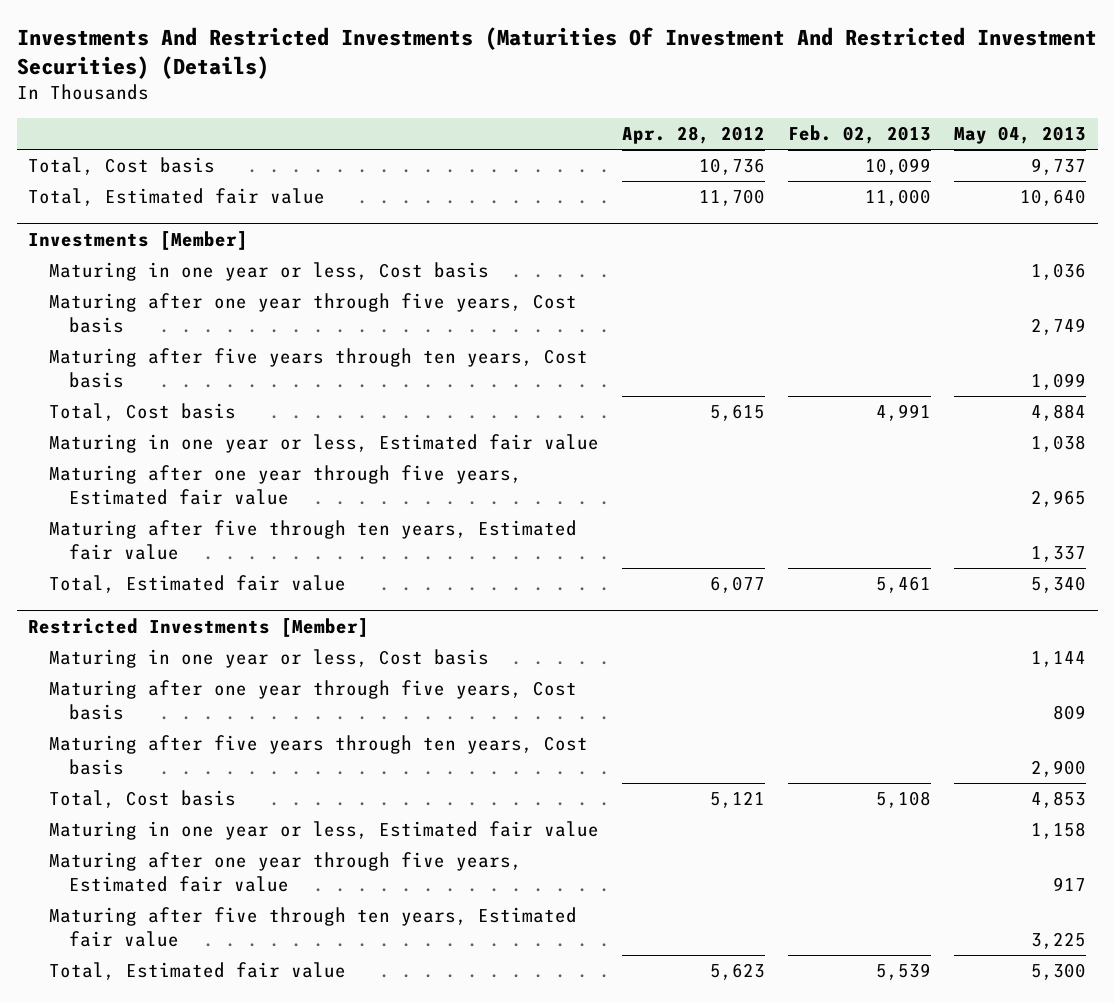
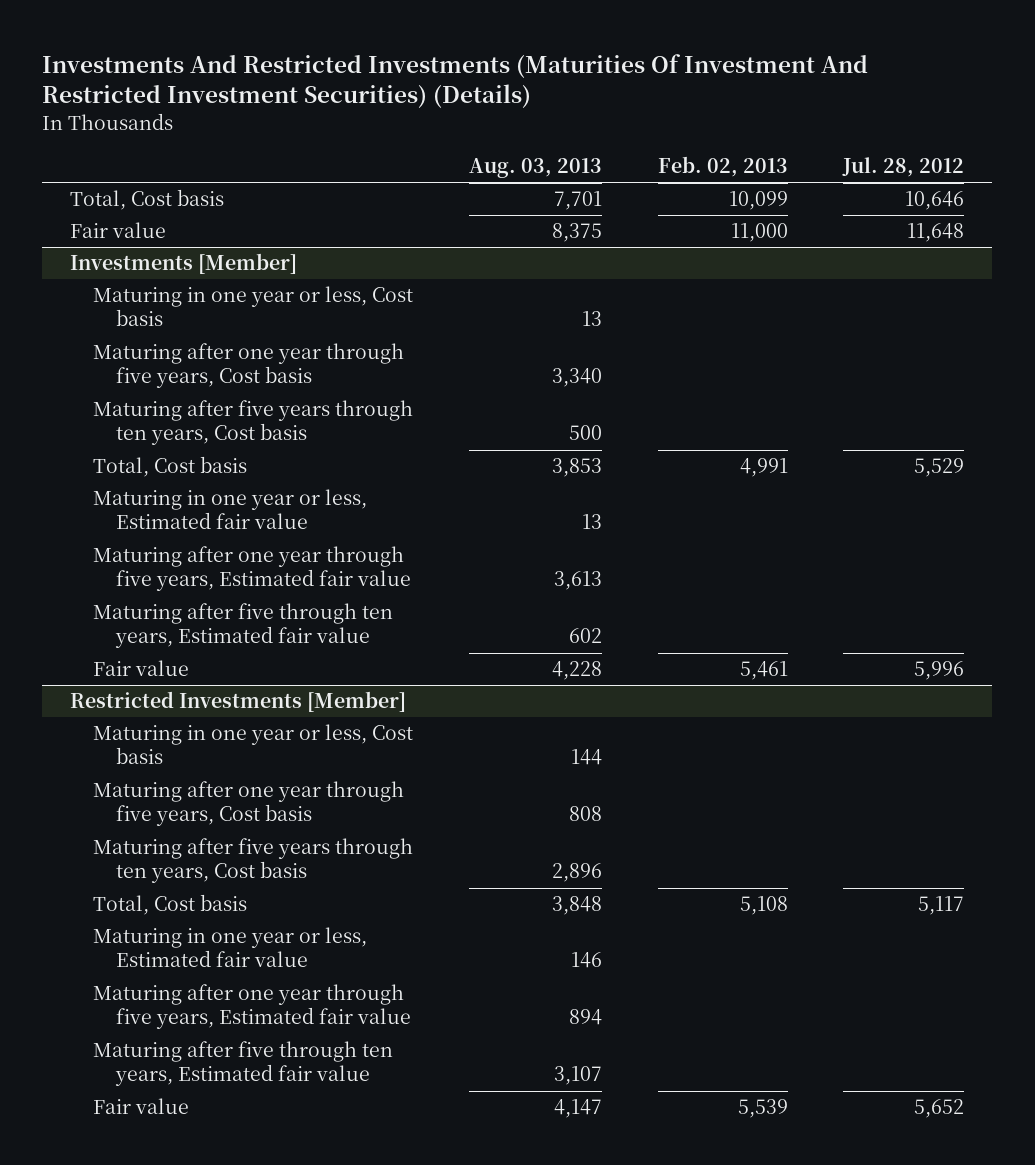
[621,126,765,145] Apr. 28, 2012 -> none
[954,126,1087,145] May 04, 2013 -> none
none -> [468,158,602,179] Aug. 03, 2013
none -> [842,157,965,178] Jul. 28, 2012
[28,188,326,207] Total, Estimated fair value -> [70,222,167,239] Fair value
[48,575,346,594] Total, Estimated fair value -> [92,660,189,677] Fair value
[48,962,346,981] Total, Estimated fair value -> [92,1098,189,1115] Fair value

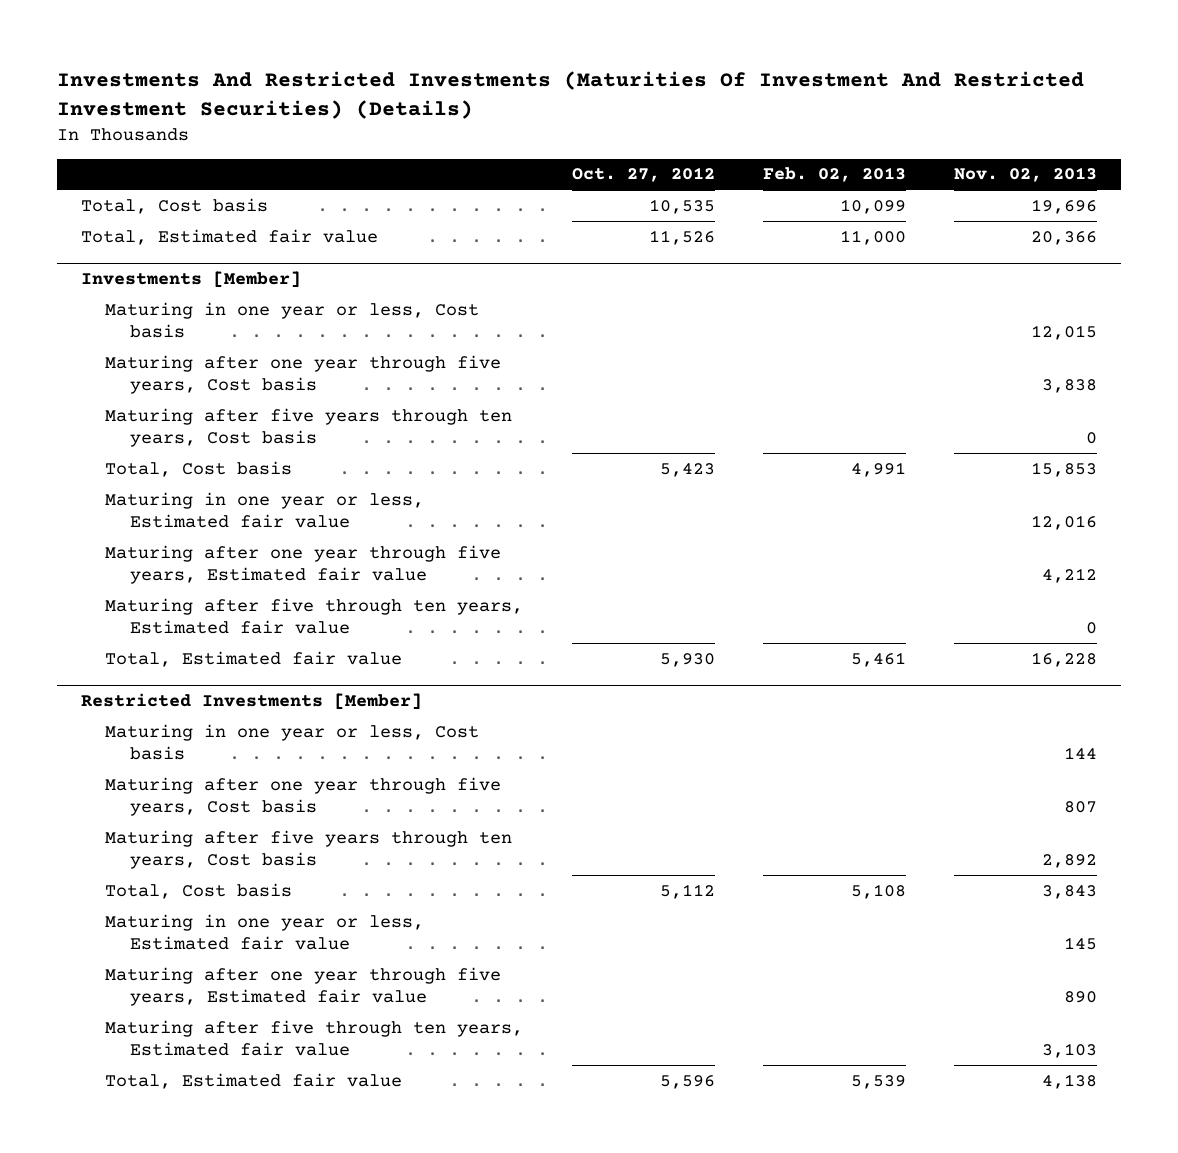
[468,158,602,179] Aug. 03, 2013 -> none
[842,157,965,178] Jul. 28, 2012 -> none
none -> [571,167,715,183] Oct. 27, 2012
none -> [954,167,1098,183] Nov. 02, 2013
[70,222,167,239] Fair value -> [81,228,379,245] Total, Estimated fair value
[92,660,189,677] Fair value -> [105,650,403,667] Total, Estimated fair value
[92,1098,189,1115] Fair value -> [105,1072,403,1089] Total, Estimated fair value

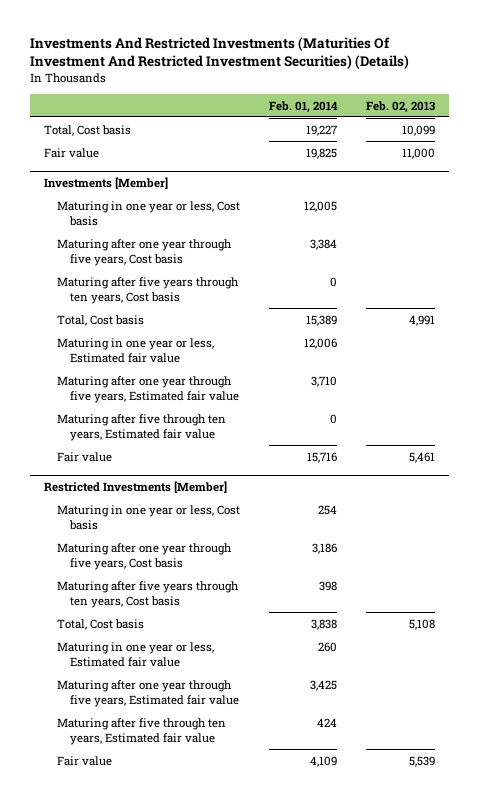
[571,167,715,183] Oct. 27, 2012 -> none
[954,167,1098,183] Nov. 02, 2013 -> none
none -> [269,100,339,113] Feb. 01, 2014
[81,228,379,245] Total, Estimated fair value -> [44,147,100,158] Fair value
[105,650,403,667] Total, Estimated fair value -> [57,451,113,462] Fair value
[105,1072,403,1089] Total, Estimated fair value -> [57,755,113,766] Fair value

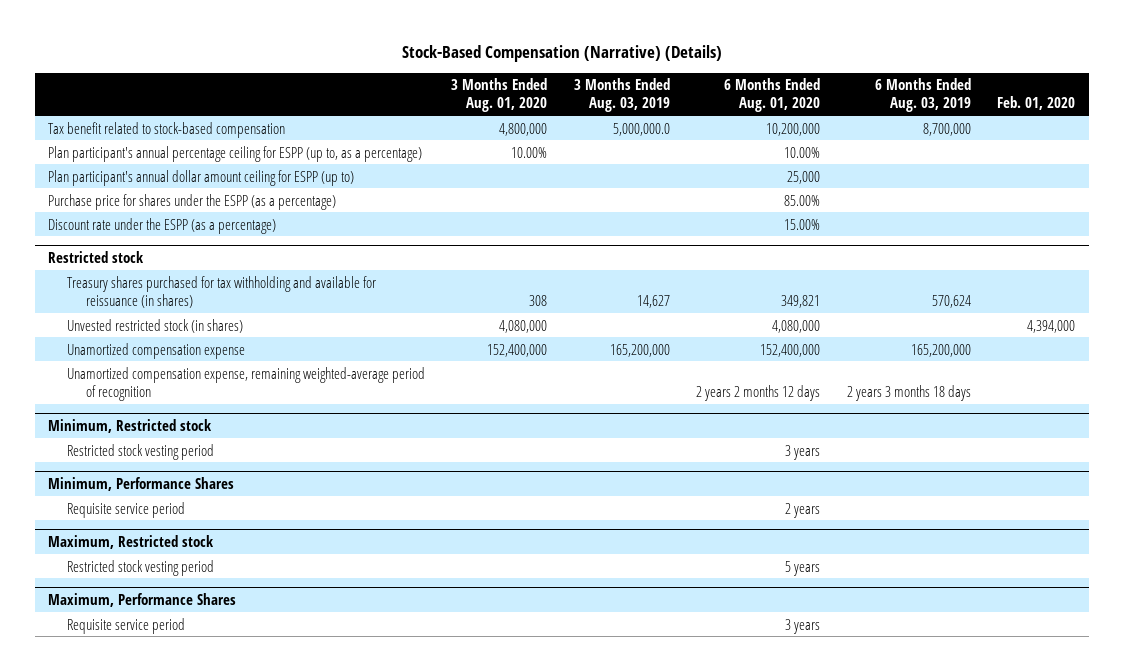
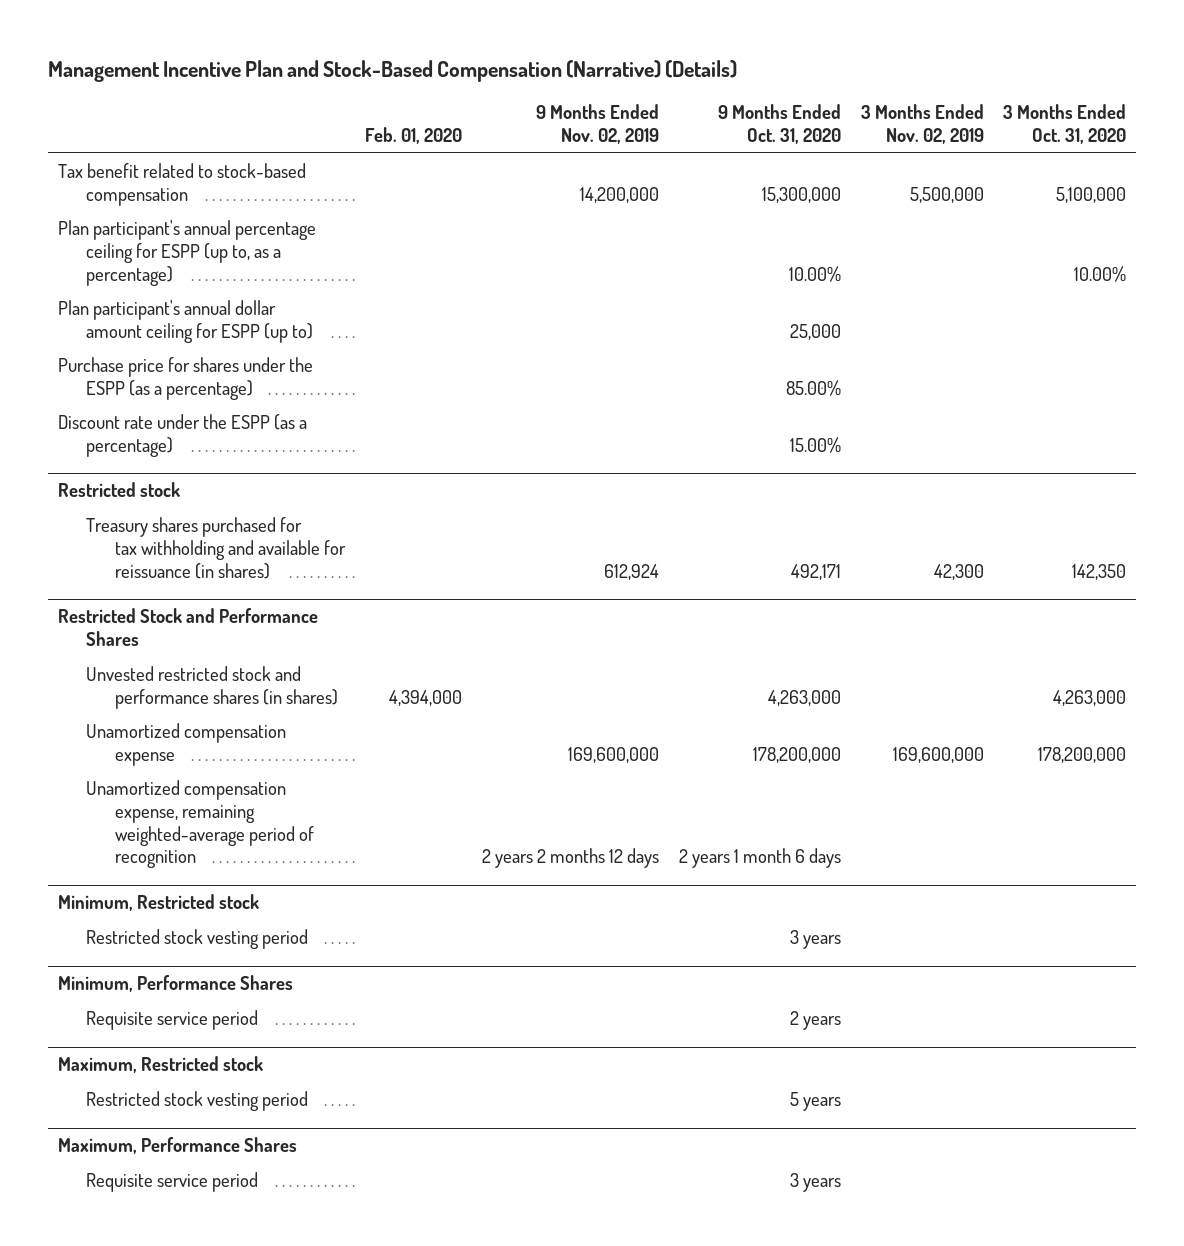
[401,44,722,62] Stock-Based Compensation (Narrative) (Details) -> [48,59,738,82] Management Incentive Plan and Stock-Based Compensation (Narrative) (Details)
[451,78,548,113] 3 Months Ended Aug. 01, 2020 -> none
[573,78,670,113] 3 Months Ended Aug. 03, 2019 -> none
[724,78,821,113] 6 Months Ended Aug. 01, 2020 -> none
[874,78,971,113] 6 Months Ended Aug. 03, 2019 -> none
none -> [535,104,659,145] 9 Months Ended Nov. 02, 2019
none -> [717,104,841,145] 9 Months Ended Oct. 31, 2020
none -> [860,104,984,145] 3 Months Ended Nov. 02, 2019
none -> [1003,104,1127,145] 3 Months Ended Oct. 31, 2020
[66,318,243,333] Unvested restricted stock (in shares) -> none
[66,342,245,359] Unamortized compensation expense -> none
[66,366,425,401] Unamortized compensation expense, remaining weighted-average period of recognition -> none
none -> [58,608,319,647] Restricted Stock and Performance Shares
none -> [86,666,338,709] Unvested restricted stock and performance shares (in shares)
none -> [86,723,287,766] Unamortized compensation expense
none -> [86,780,314,869] Unamortized compensation expense, remaining weighted-average period of recognition

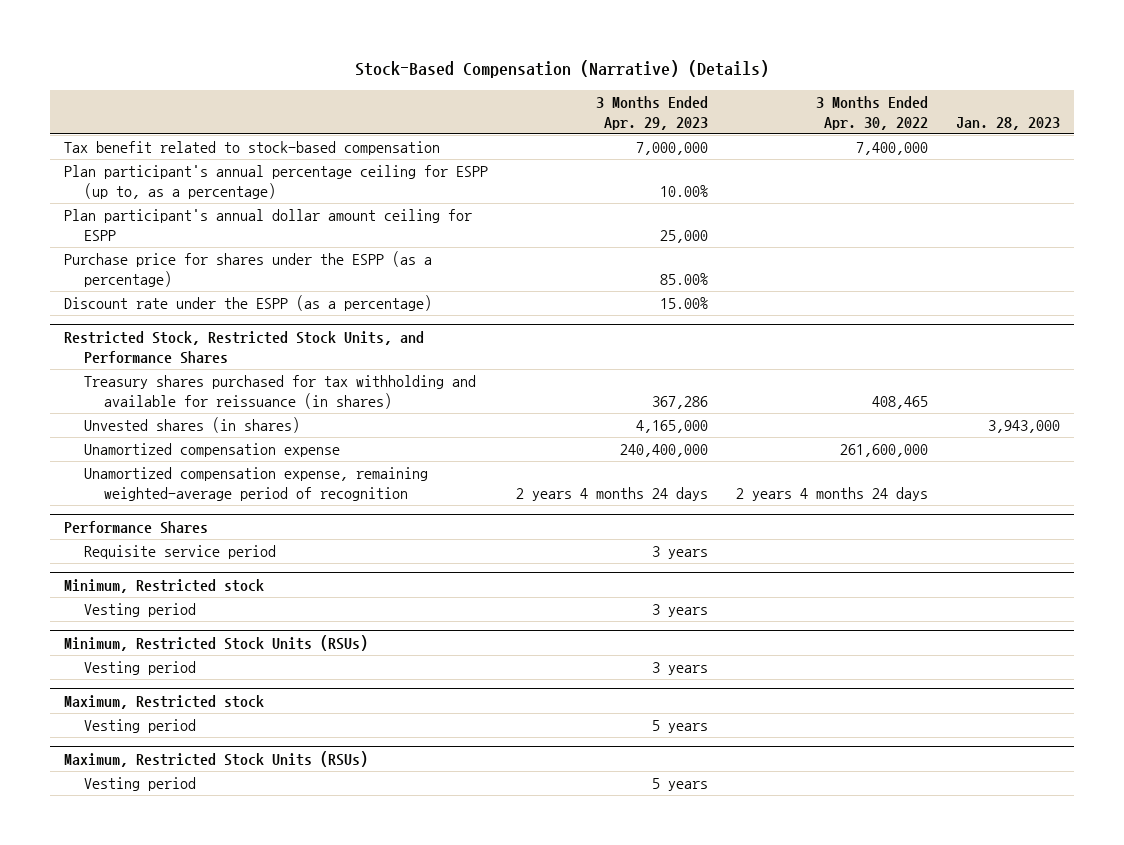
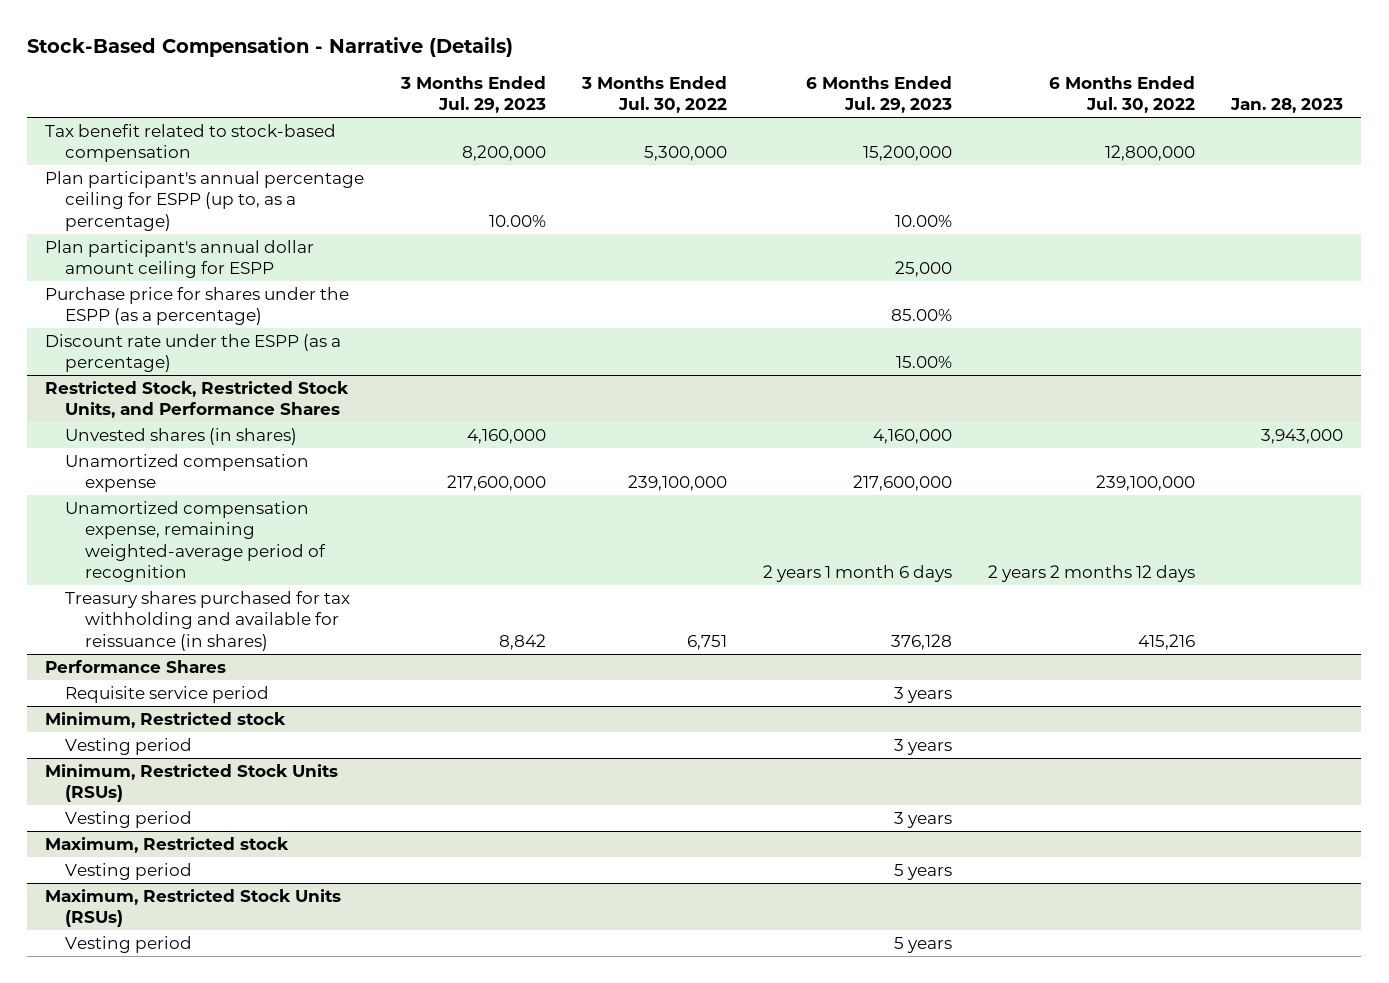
[354,60,769,79] Stock-Based Compensation (Narrative) (Details) -> [27,37,514,58] Stock-Based Compensation - Narrative (Details)
[595,96,708,130] 3 Months Ended Apr. 29, 2023 -> none
[815,96,928,130] 3 Months Ended Apr. 30, 2022 -> none
none -> [399,75,546,114] 3 Months Ended Jul. 29, 2023
none -> [580,75,727,114] 3 Months Ended Jul. 30, 2022
none -> [806,75,953,114] 6 Months Ended Jul. 29, 2023
none -> [1049,75,1196,114] 6 Months Ended Jul. 30, 2022
[83,375,476,409] Treasury shares purchased for tax withholding and available for reissuance (in shares) -> [65,590,351,651] Treasury shares purchased for tax withholding and available for reissuance (in shares)

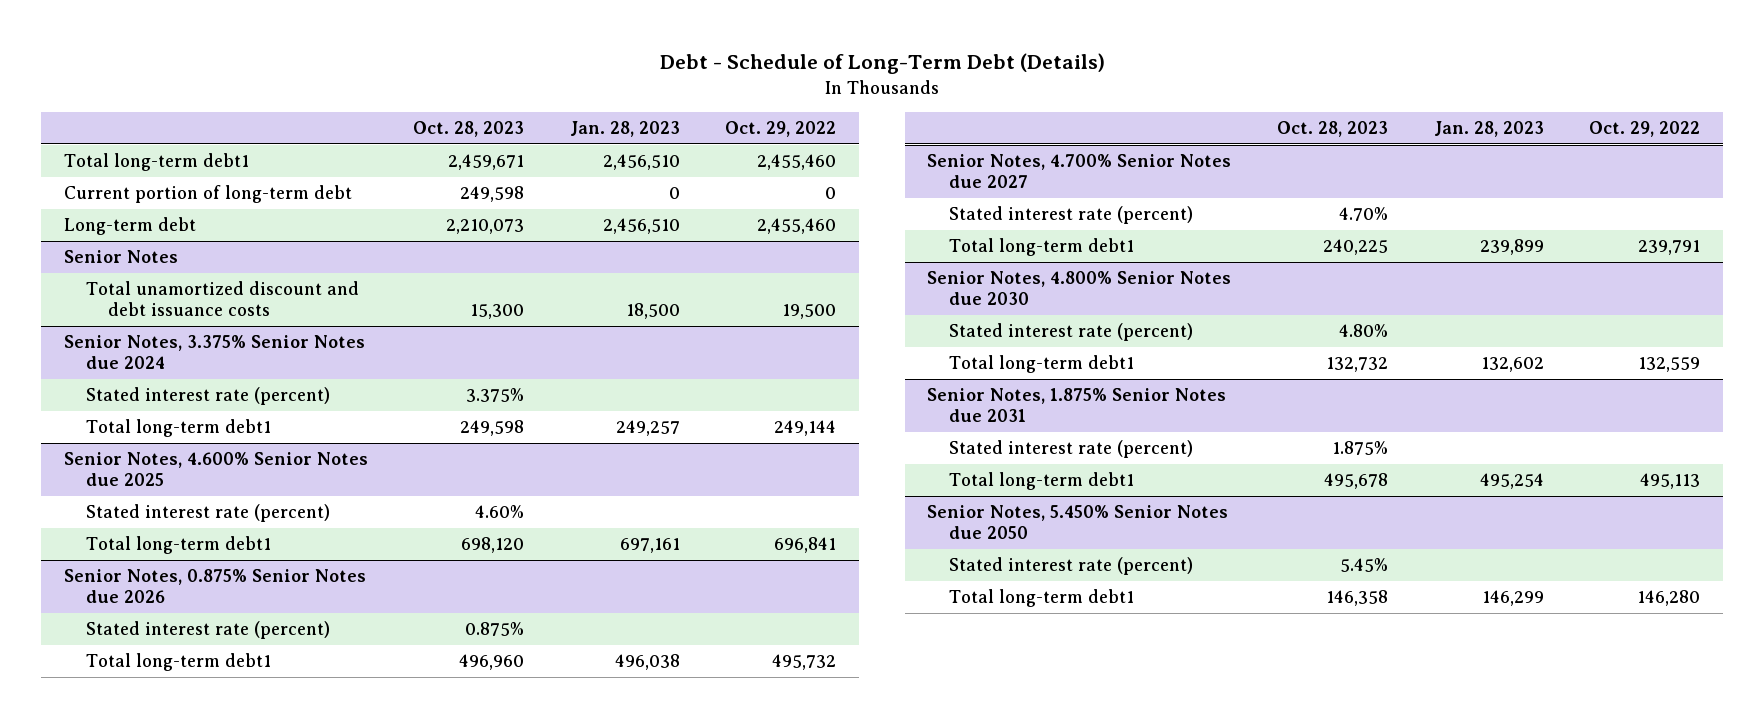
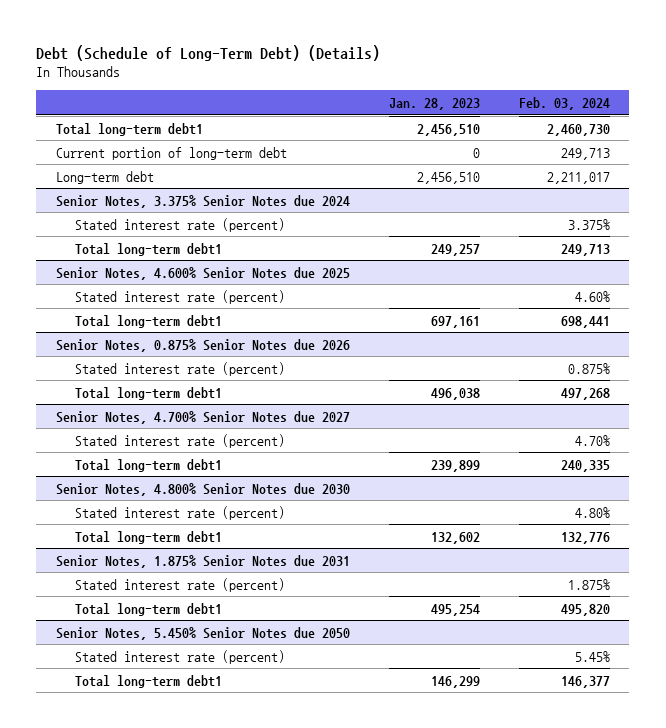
[659,53,1105,75] Debt - Schedule of Long-Term Debt (Details) -> [36,44,381,61] Debt (Schedule of Long-Term Debt) (Details)
[413,120,525,137] Oct. 28, 2023 -> none
[725,120,837,137] Oct. 29, 2022 -> none
none -> [518,96,610,110] Feb. 03, 2024
[63,250,178,264] Senior Notes -> none
[85,281,359,317] Total unamortized discount and debt issuance costs -> none

